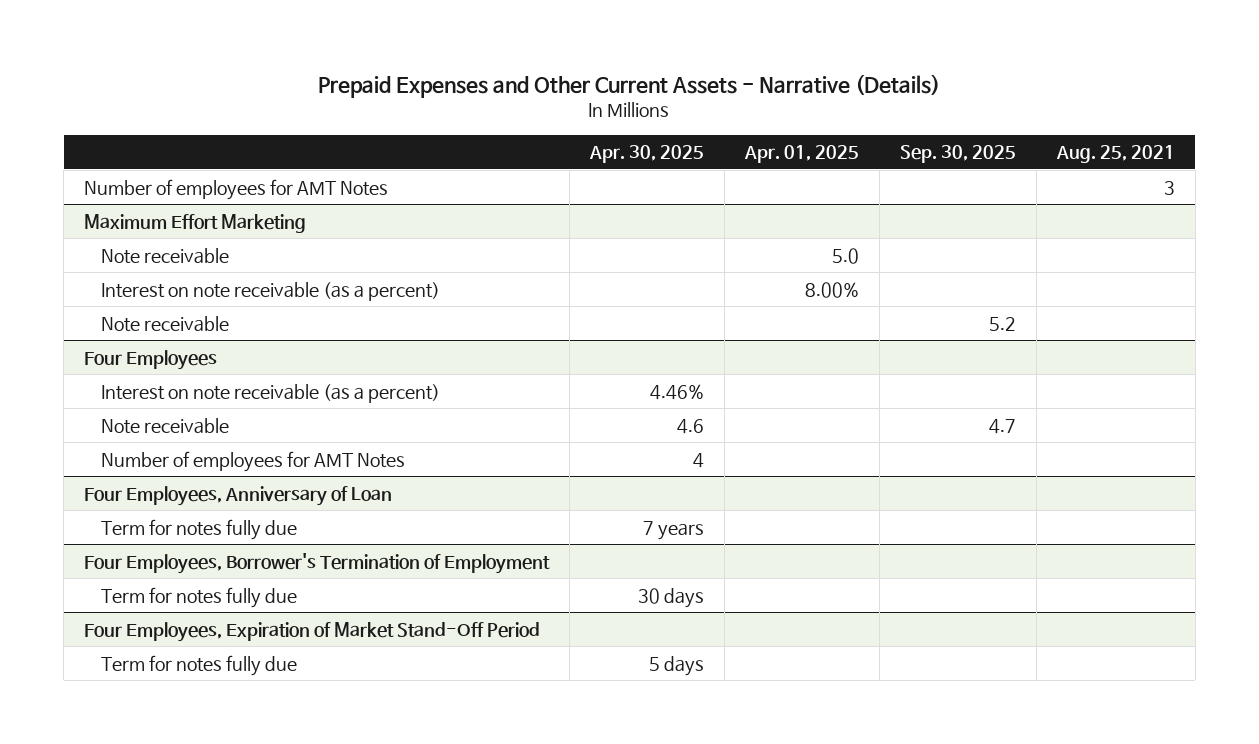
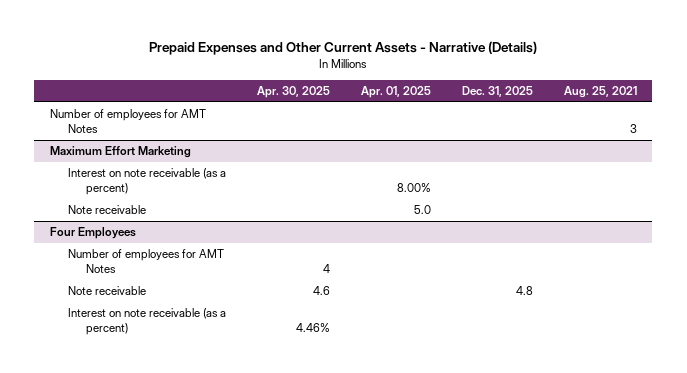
[899,145,1016,164] Sep. 30, 2025 -> none
none -> [461,86,533,98] Dec. 31, 2025
[101,315,230,332] Note receivable -> none
[101,247,230,264] Note receivable -> [67,205,146,215] Note receivable
[84,485,393,506] Four Employees, Anniversary of Loan -> none
[101,518,298,540] Term for notes fully due -> none
[84,552,551,574] Four Employees, Borrower's Termination of Employment -> none
[101,586,298,608] Term for notes fully due -> none
[84,621,541,642] Four Employees, Expiration of Market Stand-Off Period -> none
[101,654,298,676] Term for notes fully due -> none
[101,417,230,434] Note receivable -> [67,286,146,296] Note receivable
[101,383,441,403] Interest on note receivable (as a percent) -> [67,308,226,336] Interest on note receivable (as a percent)

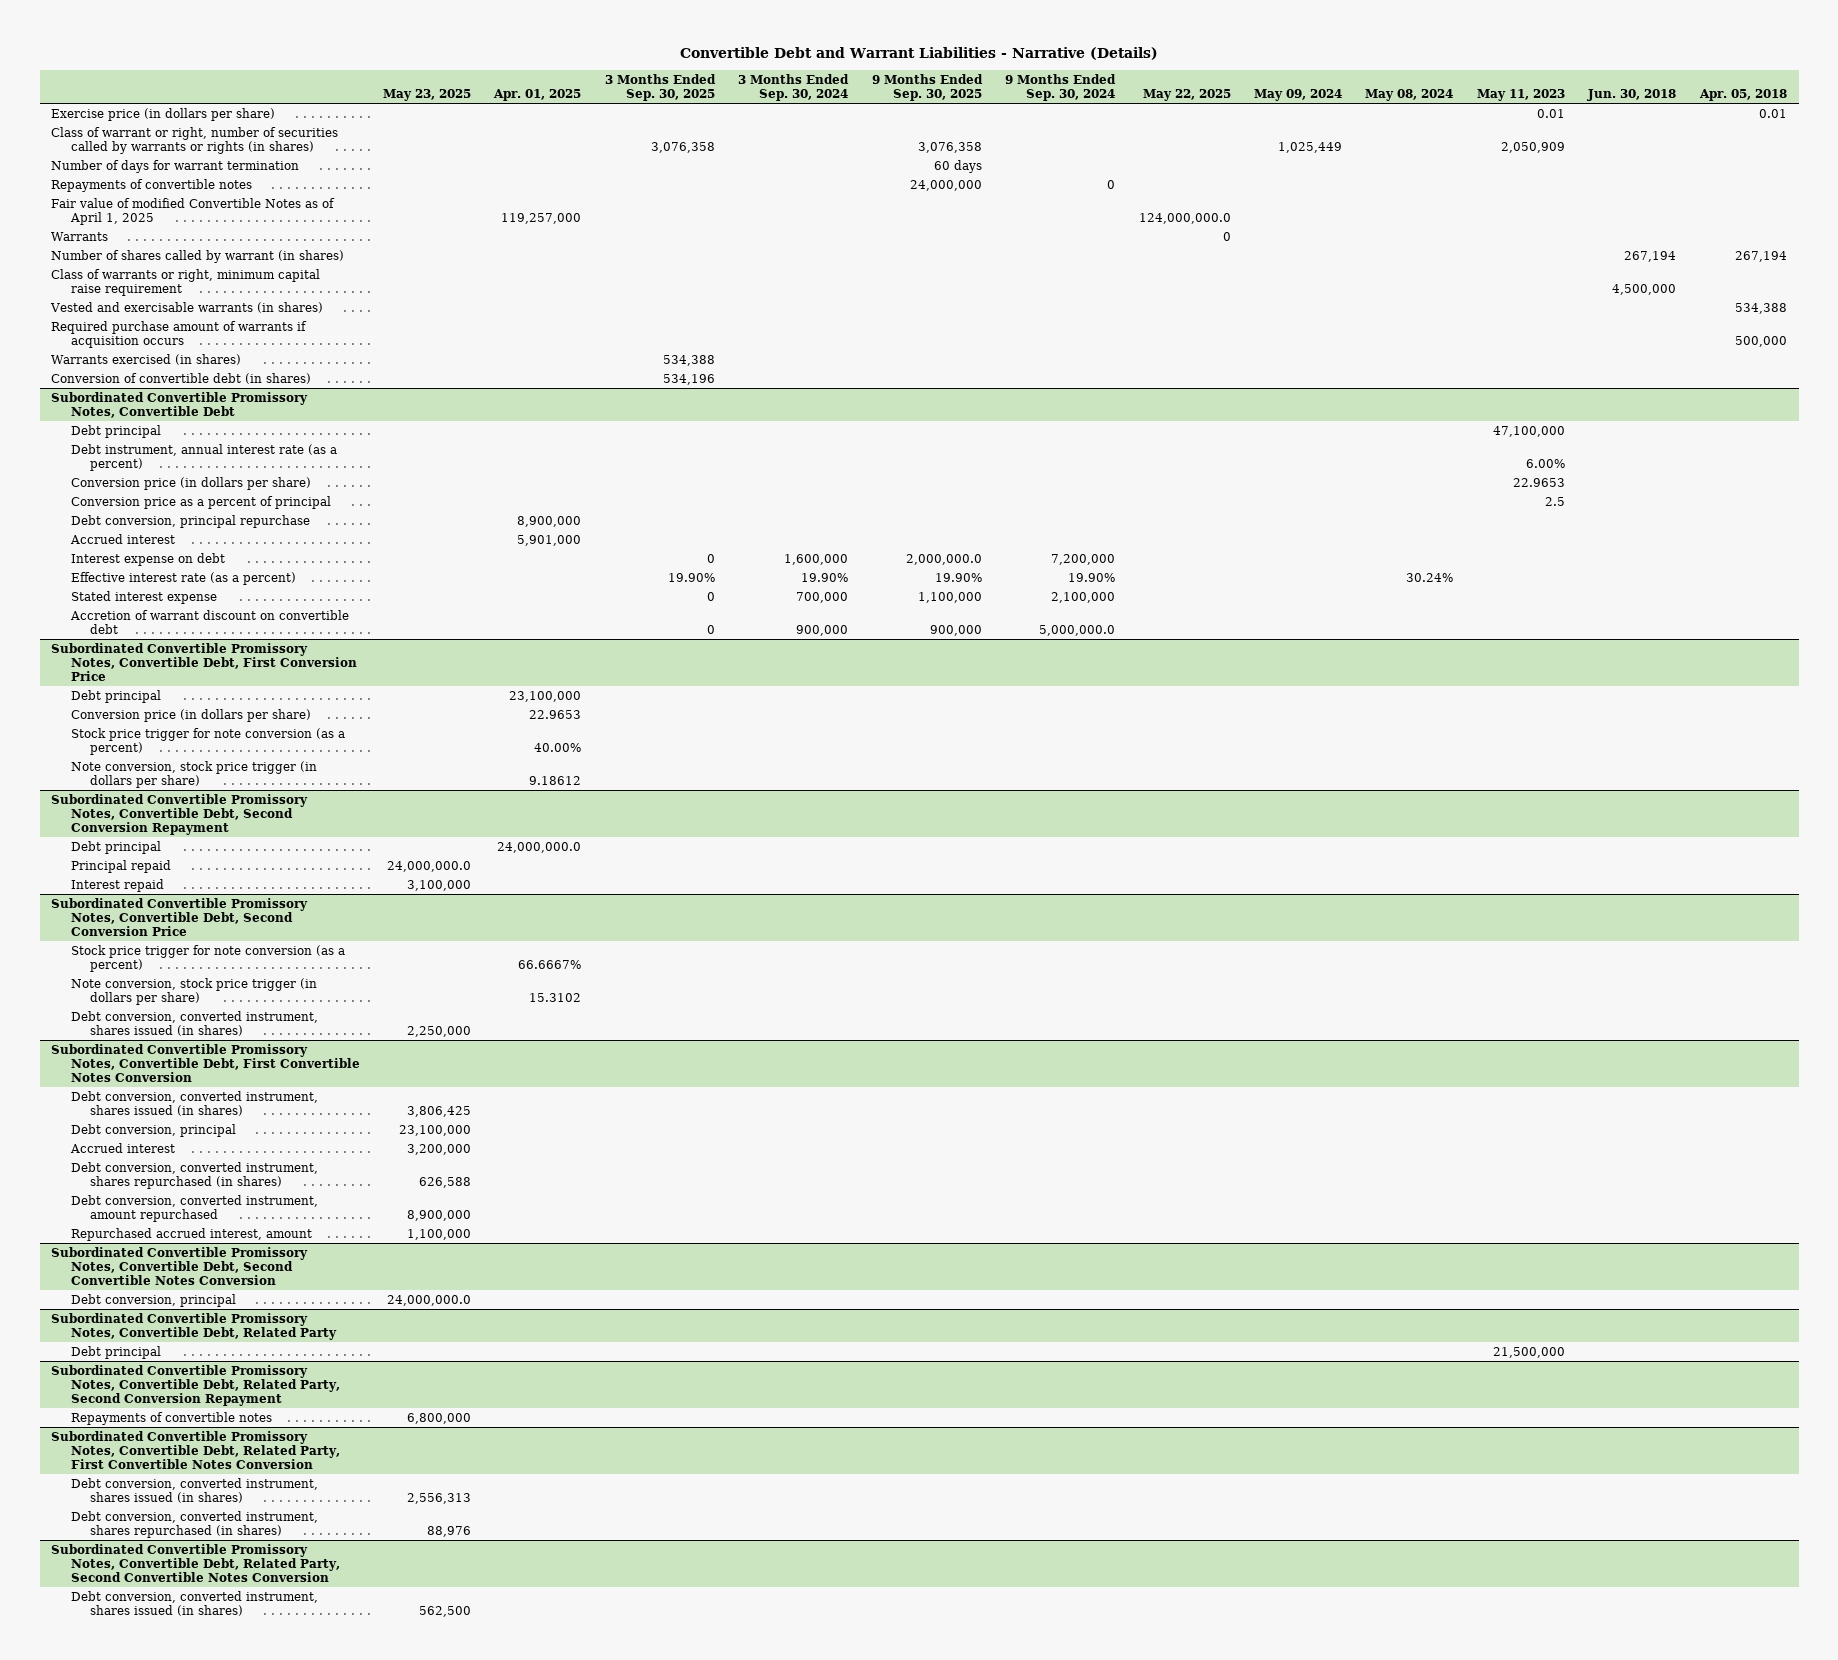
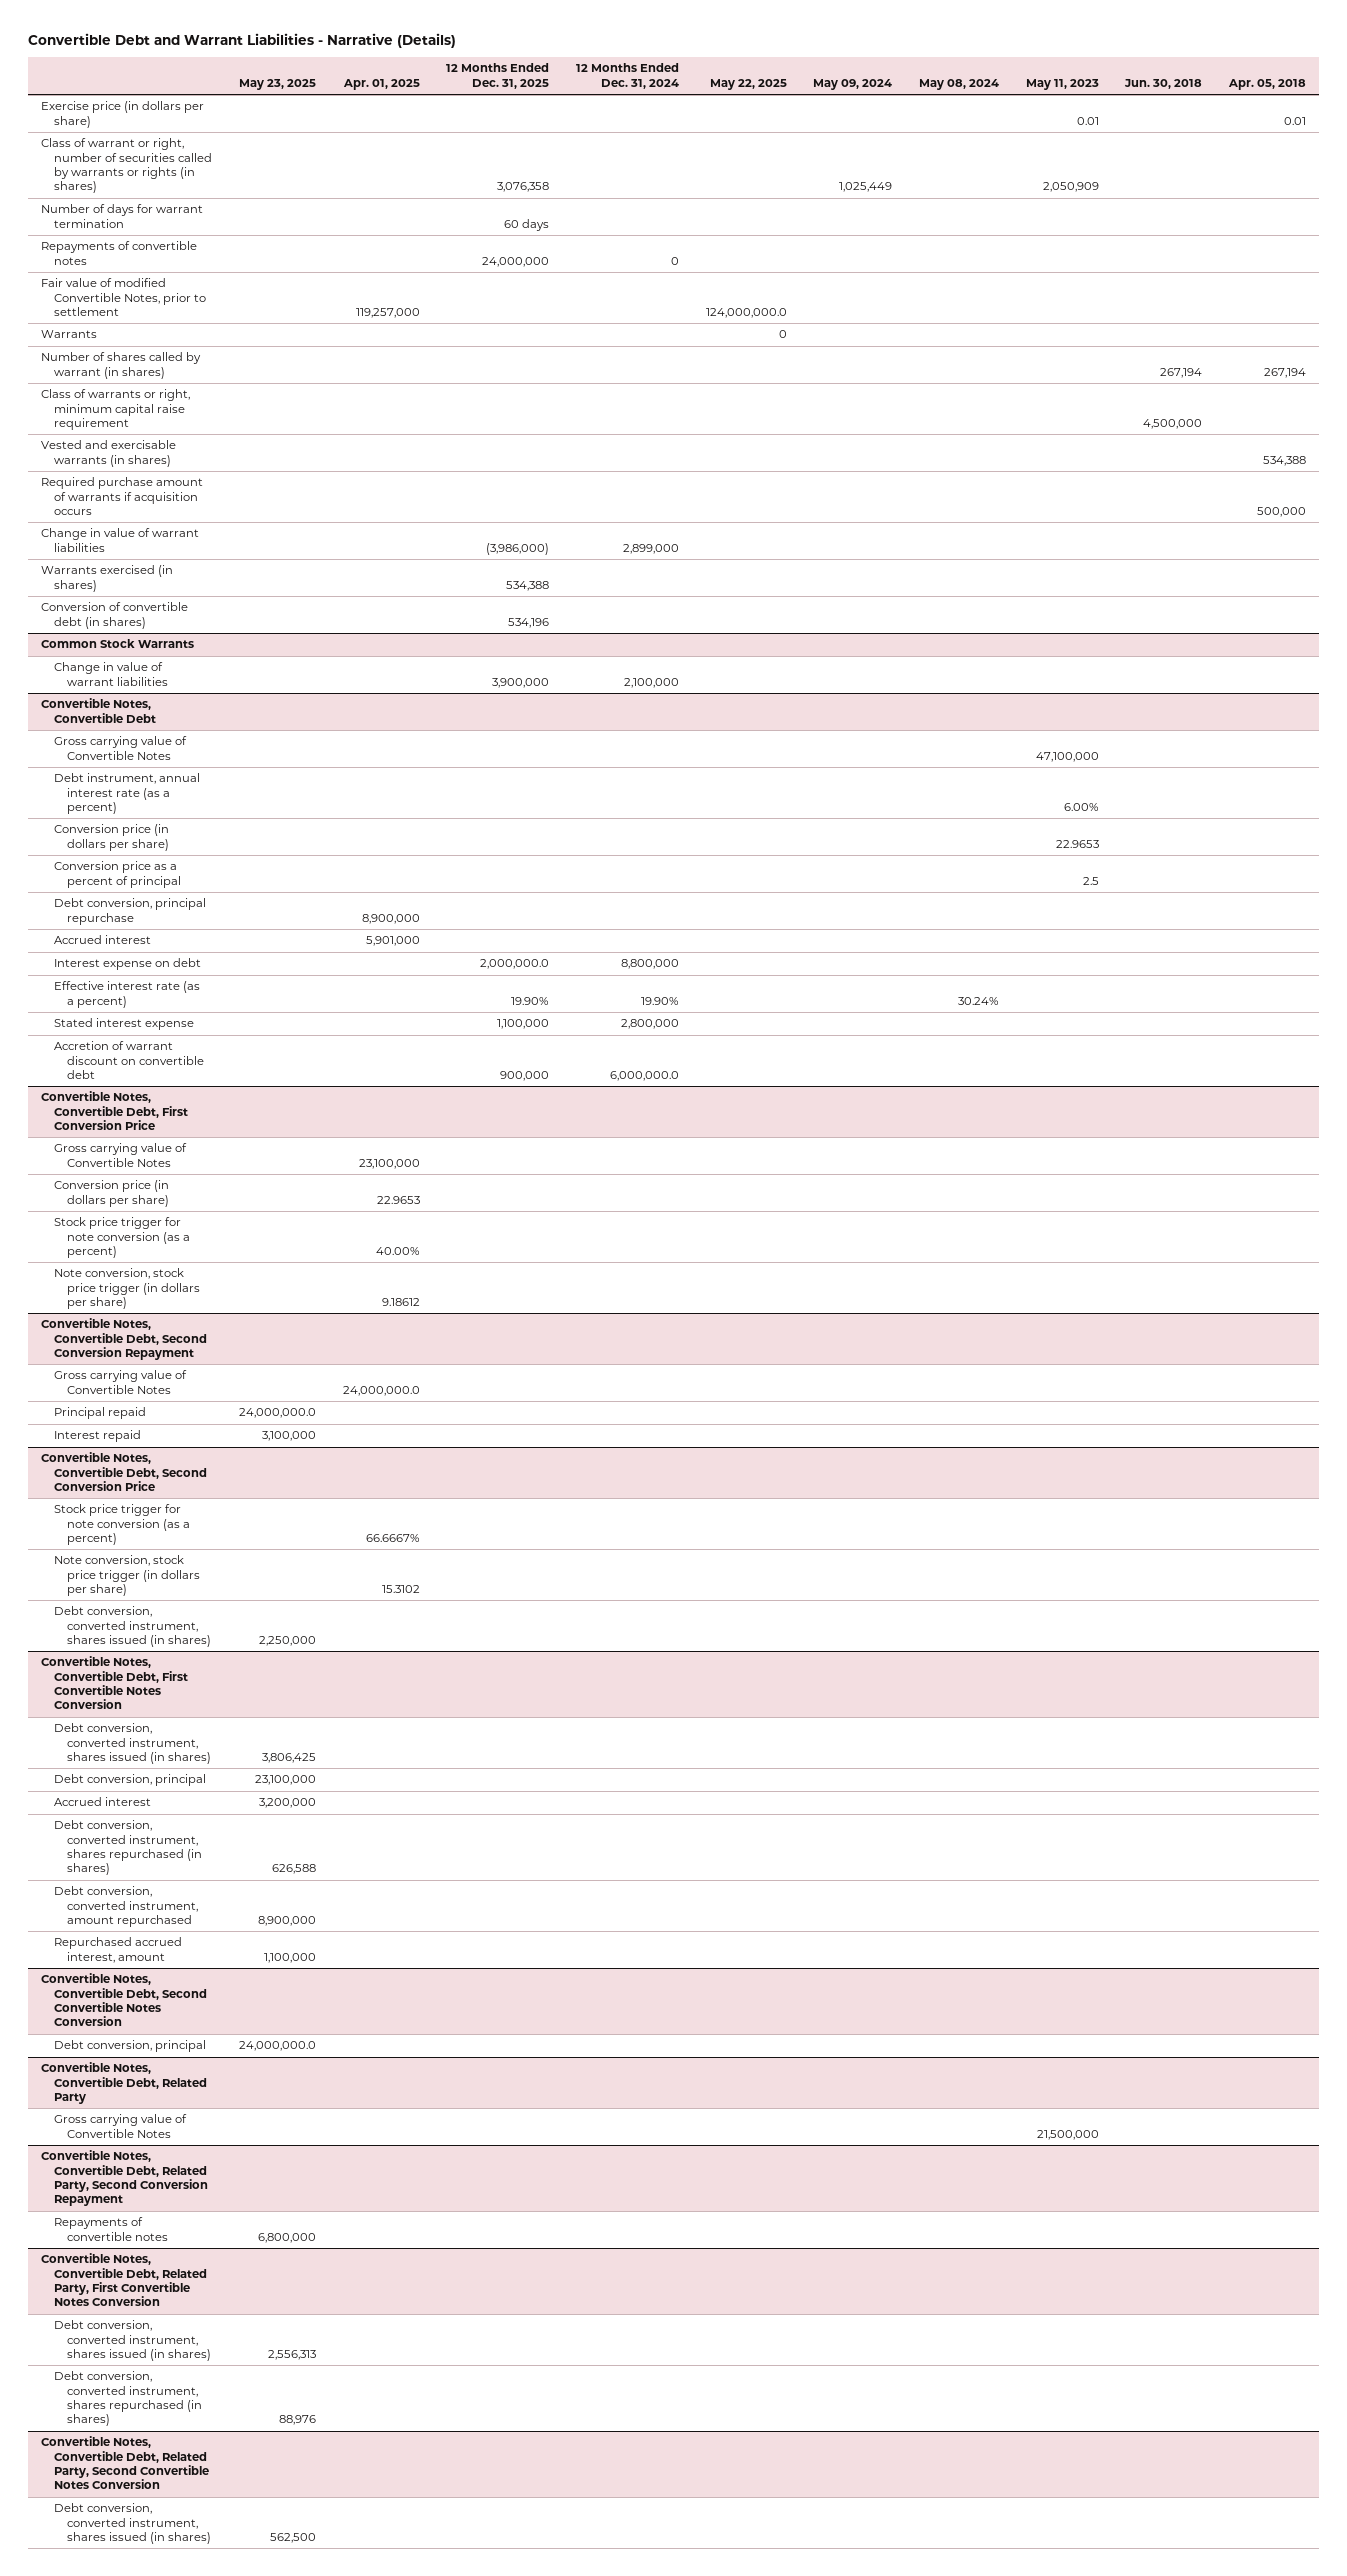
[604,73,716,102] 3 Months Ended Sep. 30, 2025 -> none
[738,73,850,102] 3 Months Ended Sep. 30, 2024 -> none
[871,73,983,102] 9 Months Ended Sep. 30, 2025 -> none
[1005,73,1117,102] 9 Months Ended Sep. 30, 2024 -> none
none -> [446,63,550,89] 12 Months Ended Dec. 31, 2025
none -> [575,63,679,89] 12 Months Ended Dec. 31, 2024
[51,197,336,225] Fair value of modified Convertible Notes as of April 1, 2025 -> [40,278,207,316] Fair value of modified Convertible Notes, prior to settlement
none -> [40,528,199,552] Change in value of warrant liabilities
none -> [40,639,194,649] Common Stock Warrants
none -> [54,662,169,686] Change in value of warrant liabilities
[51,391,309,418] Subordinated Convertible Promissory Notes, Convertible Debt -> [40,698,157,723] Convertible Notes, Convertible Debt
[70,424,161,438] Debt principal -> [54,736,188,760] Gross carrying value of Convertible Notes
[51,642,357,681] Subordinated Convertible Promissory Notes, Convertible Debt, First Conversion Price -> [40,1091,189,1130] Convertible Notes, Convertible Debt, First Conversion Price
[70,689,161,703] Debt principal -> [54,1143,188,1167] Gross carrying value of Convertible Notes
[51,793,309,835] Subordinated Convertible Promissory Notes, Convertible Debt, Second Conversion Repayment -> [40,1318,208,1360] Convertible Notes, Convertible Debt, Second Conversion Repayment
[70,840,161,854] Debt principal -> [54,1370,188,1394] Gross carrying value of Convertible Notes
[51,897,309,936] Subordinated Convertible Promissory Notes, Convertible Debt, Second Conversion Price -> [40,1452,208,1491] Convertible Notes, Convertible Debt, Second Conversion Price
[51,1043,360,1082] Subordinated Convertible Promissory Notes, Convertible Debt, First Convertible Notes Conversion -> [40,1656,189,1710] Convertible Notes, Convertible Debt, First Convertible Notes Conversion
[51,1246,309,1285] Subordinated Convertible Promissory Notes, Convertible Debt, Second Convertible Notes Conversion -> [40,1973,208,2027] Convertible Notes, Convertible Debt, Second Convertible Notes Conversion
[51,1312,337,1340] Subordinated Convertible Promissory Notes, Convertible Debt, Related Party -> [40,2062,208,2104] Convertible Notes, Convertible Debt, Related Party
[70,1345,161,1359] Debt principal -> [54,2114,188,2138] Gross carrying value of Convertible Notes
[51,1364,340,1406] Subordinated Convertible Promissory Notes, Convertible Debt, Related Party, Second Conversion Repayment -> [40,2150,209,2207] Convertible Notes, Convertible Debt, Related Party, Second Conversion Repayment
[51,1430,340,1469] Subordinated Convertible Promissory Notes, Convertible Debt, Related Party, First Convertible Notes Conversion -> [40,2253,208,2307] Convertible Notes, Convertible Debt, Related Party, First Convertible Notes Conversion
[51,1543,340,1582] Subordinated Convertible Promissory Notes, Convertible Debt, Related Party, Second Convertible Notes Conversion -> [40,2436,210,2490] Convertible Notes, Convertible Debt, Related Party, Second Convertible Notes Conversion

